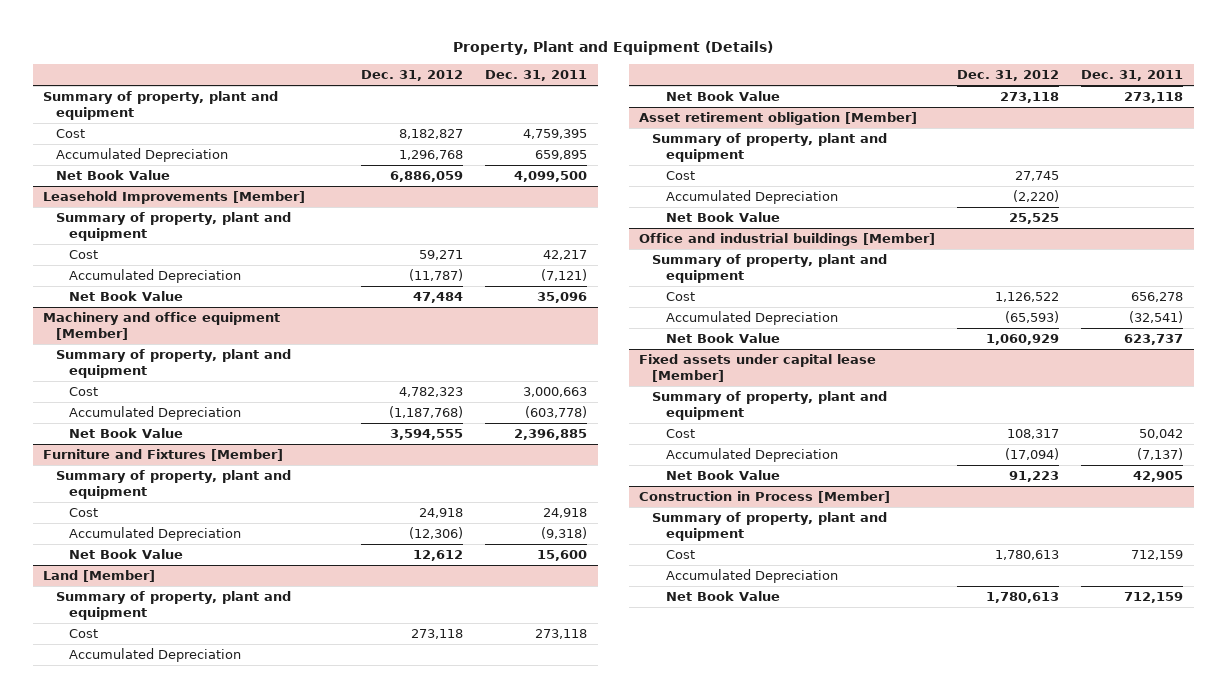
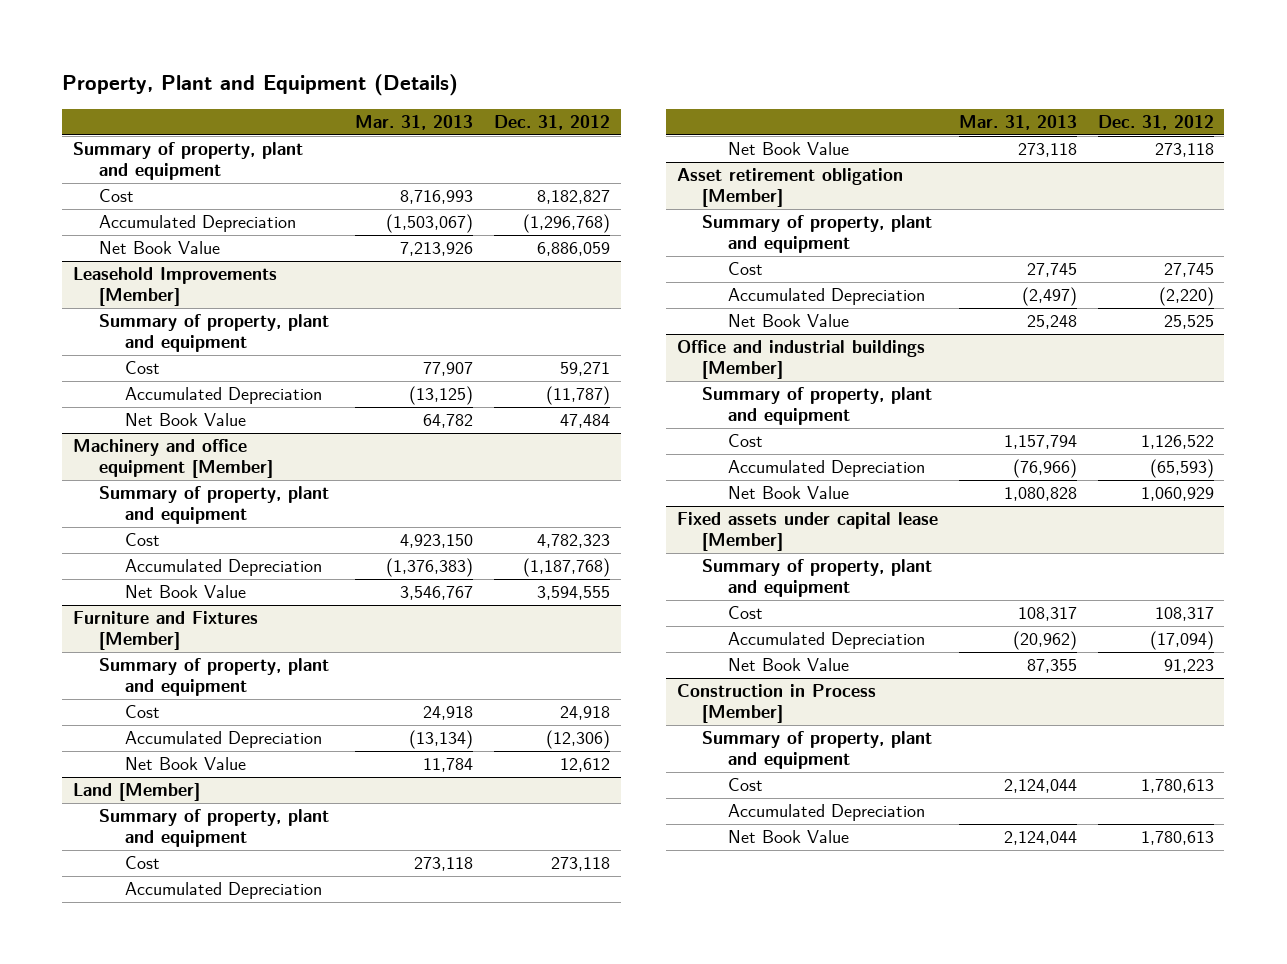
[484,70,587,82] Dec. 31, 2011 -> none
none -> [355,114,474,130] Mar. 31, 2013
[399,150,464,161] 1,296,768 -> [523,214,611,234] (1,296,768)

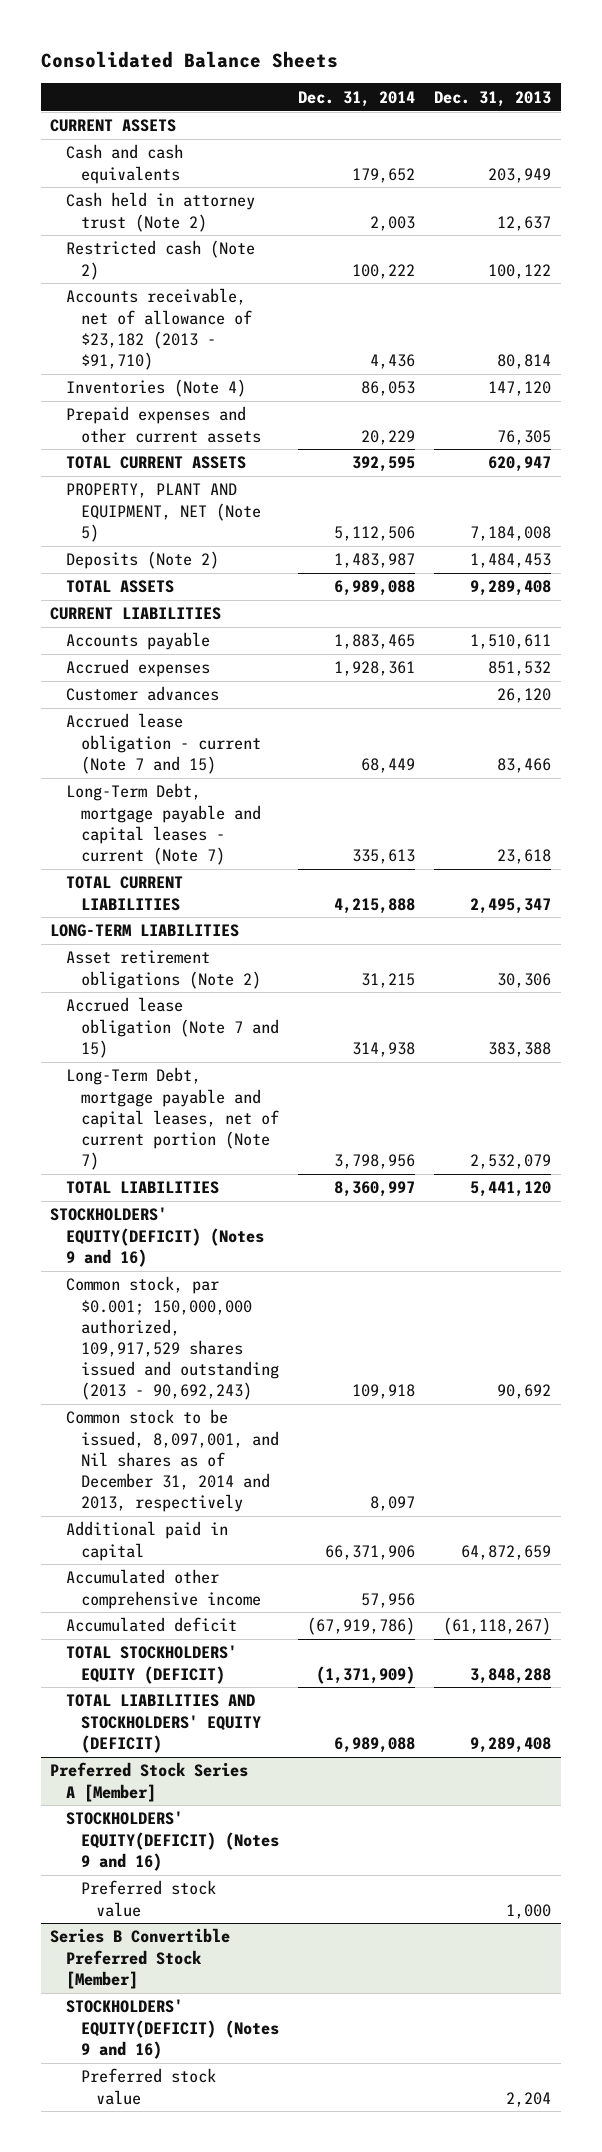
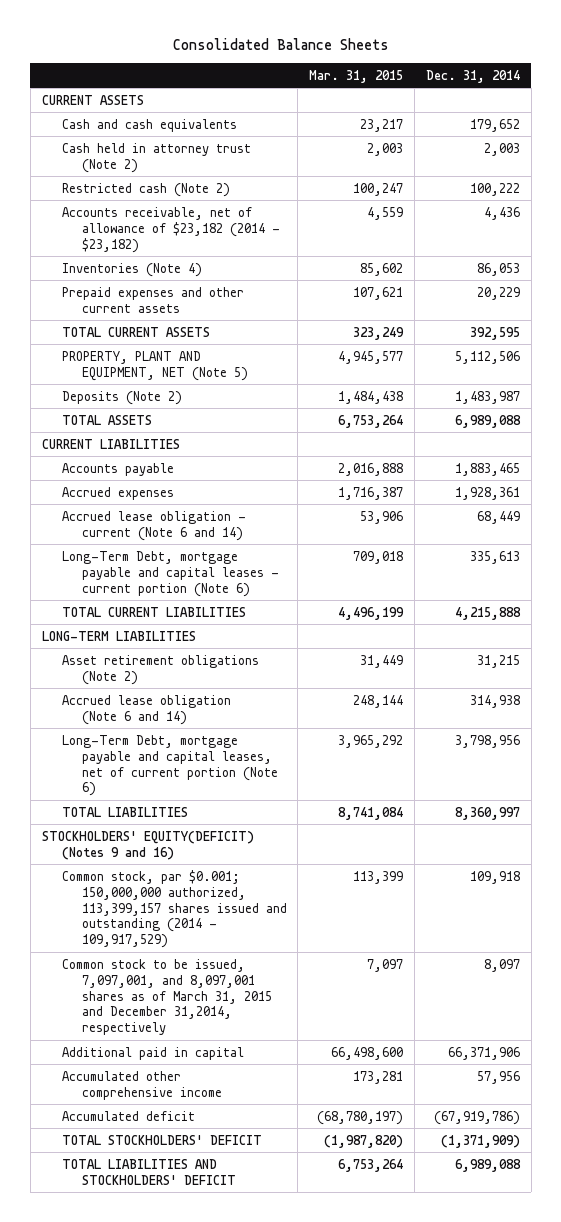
[434,90,552,107] Dec. 31, 2013 -> none
none -> [309,69,404,83] Mar. 31, 2015
[65,288,252,370] Accounts receivable, net of allowance of $23,182 (2013 - $91,710) -> [61,206,280,253] Accounts receivable, net of allowance of $23,182 (2014 - $23,182)
[65,686,219,702] Customer advances -> none
[65,713,261,774] Accrued lease obligation - current (Note 7 and 15) -> [61,510,246,541] Accrued lease obligation - current (Note 6 and 14)
[65,783,261,865] Long-Term Debt, mortgage payable and capital leases - current (Note 7) -> [61,550,279,597] Long-Term Debt, mortgage payable and capital leases - current portion (Note 6)
[65,997,279,1058] Accrued lease obligation (Note 7 and 15) -> [61,694,231,725] Accrued lease obligation (Note 6 and 14)
[65,1067,279,1170] Long-Term Debt, mortgage payable and capital leases, net of current portion (Note 7) -> [61,734,278,797] Long-Term Debt, mortgage payable and capital leases, net of current portion (Note 6)
[65,1276,279,1401] Common stock, par $0.001; 150,000,000 authorized, 109,917,529 shares issued and outstanding (2013 - 90,692,243) -> [61,869,287,949] Common stock, par $0.001; 150,000,000 authorized, 113,399,157 shares issued and outstanding (2014 - 109,917,529)
[65,1409,279,1512] Common stock to be issued, 8,097,001, and Nil shares as of December 31, 2014 and 2013, respectively -> [61,958,272,1036] Common stock to be issued, 7,097,001, and 8,097,001 shares as of March 31, 2015 and December 31,2014, respectively
[50,1762,249,1802] Preferred Stock Series A [Member] -> none
[65,1811,279,1871] STOCKHOLDERS' EQUITY(DEFICIT) (Notes 9 and 16) -> none
[80,1880,216,1917] Preferred stock value -> none
[50,1928,231,1989] Series B Convertible Preferred Stock [Member] -> none
[65,1999,279,2059] STOCKHOLDERS' EQUITY(DEFICIT) (Notes 9 and 16) -> none
[80,2068,216,2105] Preferred stock value -> none
[65,1645,237,1684] TOTAL STOCKHOLDERS' EQUITY (DEFICIT) -> [61,1134,262,1145] TOTAL STOCKHOLDERS' DEFICIT
[65,1694,261,1753] TOTAL LIABILITIES AND STOCKHOLDERS' EQUITY (DEFICIT) -> [61,1158,236,1185] TOTAL LIABILITIES AND STOCKHOLDERS' DEFICIT

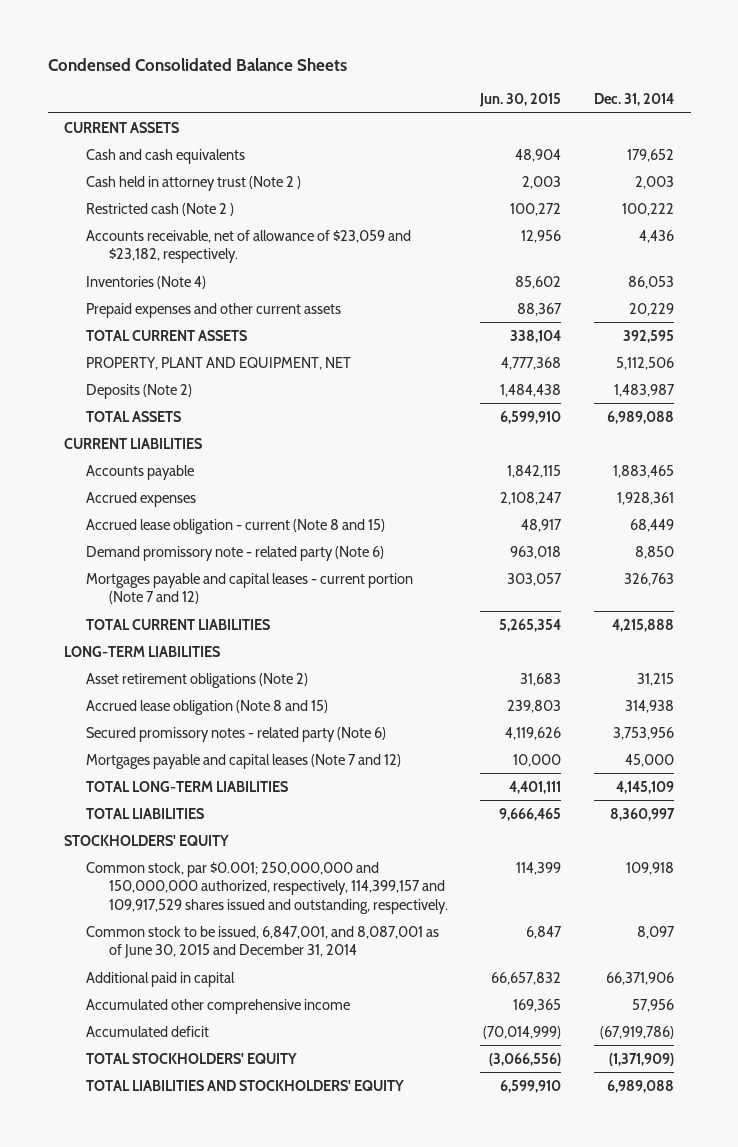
[172,38,389,51] Consolidated Balance Sheets -> [47,57,347,71] Condensed Consolidated Balance Sheets
[309,69,404,83] Mar. 31, 2015 -> none
none -> [479,93,562,108] Jun. 30, 2015
[61,142,251,173] Cash held in attorney trust (Note 2) -> [86,175,302,191] Cash held in attorney trust (Note 2 )
[61,182,230,197] Restricted cash (Note 2) -> [86,202,235,216] Restricted cash (Note 2 )
[61,206,280,253] Accounts receivable, net of allowance of $23,182 (2014 - $23,182) -> [86,229,412,264] Accounts receivable, net of allowance of $23,059 and $23,182, respectively.
[61,350,248,381] PROPERTY, PLANT AND EQUIPMENT, NET (Note 5) -> [86,356,352,370] PROPERTY, PLANT AND EQUIPMENT, NET
[61,510,246,541] Accrued lease obligation - current (Note 6 and 14) -> [86,518,386,534] Accrued lease obligation - current (Note 8 and 15)
none -> [86,545,385,561] Demand promissory note - related party (Note 6)
[61,550,279,597] Long-Term Debt, mortgage payable and capital leases - current portion (Note 6) -> [86,572,414,605] Mortgages payable and capital leases - current portion (Note 7 and 12)
[469,550,520,564] 335,613 -> [624,572,675,586] 326,763
[61,734,278,797] Long-Term Debt, mortgage payable and capital leases, net of current portion (Note 6) -> none
[61,694,231,725] Accrued lease obligation (Note 6 and 14) -> [86,699,329,715] Accrued lease obligation (Note 8 and 15)
none -> [86,726,387,742] Secured promissory notes - related party (Note 6)
none -> [86,753,402,769] Mortgages payable and capital leases (Note 7 and 12)
none -> [86,780,289,792] TOTAL LONG-TERM LIABILITIES
[41,830,254,860] STOCKHOLDERS' EQUITY(DEFICIT) (Notes 9 and 16) -> [64,834,230,846] STOCKHOLDERS' EQUITY
[61,869,287,949] Common stock, par $0.001; 150,000,000 authorized, 113,399,157 shares issued and outstanding (2014 - 109,917,529) -> [86,861,448,914] Common stock, par $0.001; 250,000,000 and 150,000,000 authorized, respectively, 114,399,157 and 109,917,529 shares issued and outstanding, respectively.
[61,958,272,1036] Common stock to be issued, 7,097,001, and 8,097,001 shares as of March 31, 2015 and December 31,2014, respectively -> [86,925,440,959] Common stock to be issued, 6,847,001, and 8,087,001 as of June 30, 2015 and December 31, 2014
[61,1134,262,1145] TOTAL STOCKHOLDERS' DEFICIT -> [86,1052,298,1064] TOTAL STOCKHOLDERS' EQUITY
[61,1158,236,1185] TOTAL LIABILITIES AND STOCKHOLDERS' DEFICIT -> [86,1079,405,1091] TOTAL LIABILITIES AND STOCKHOLDERS' EQUITY

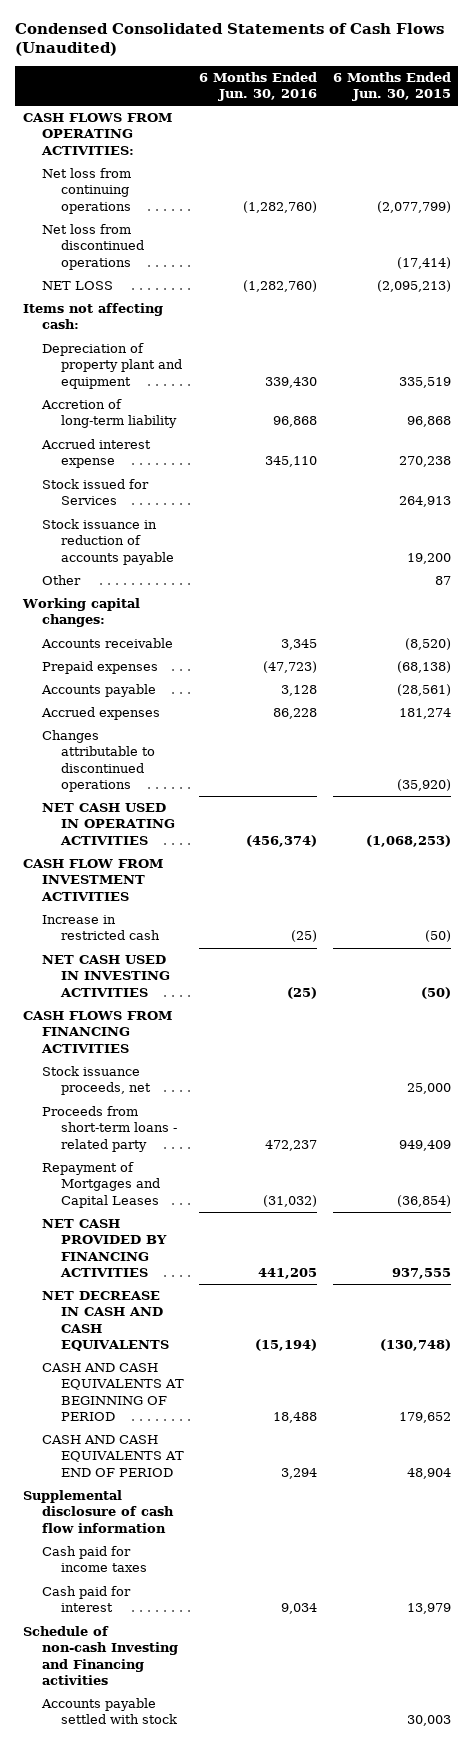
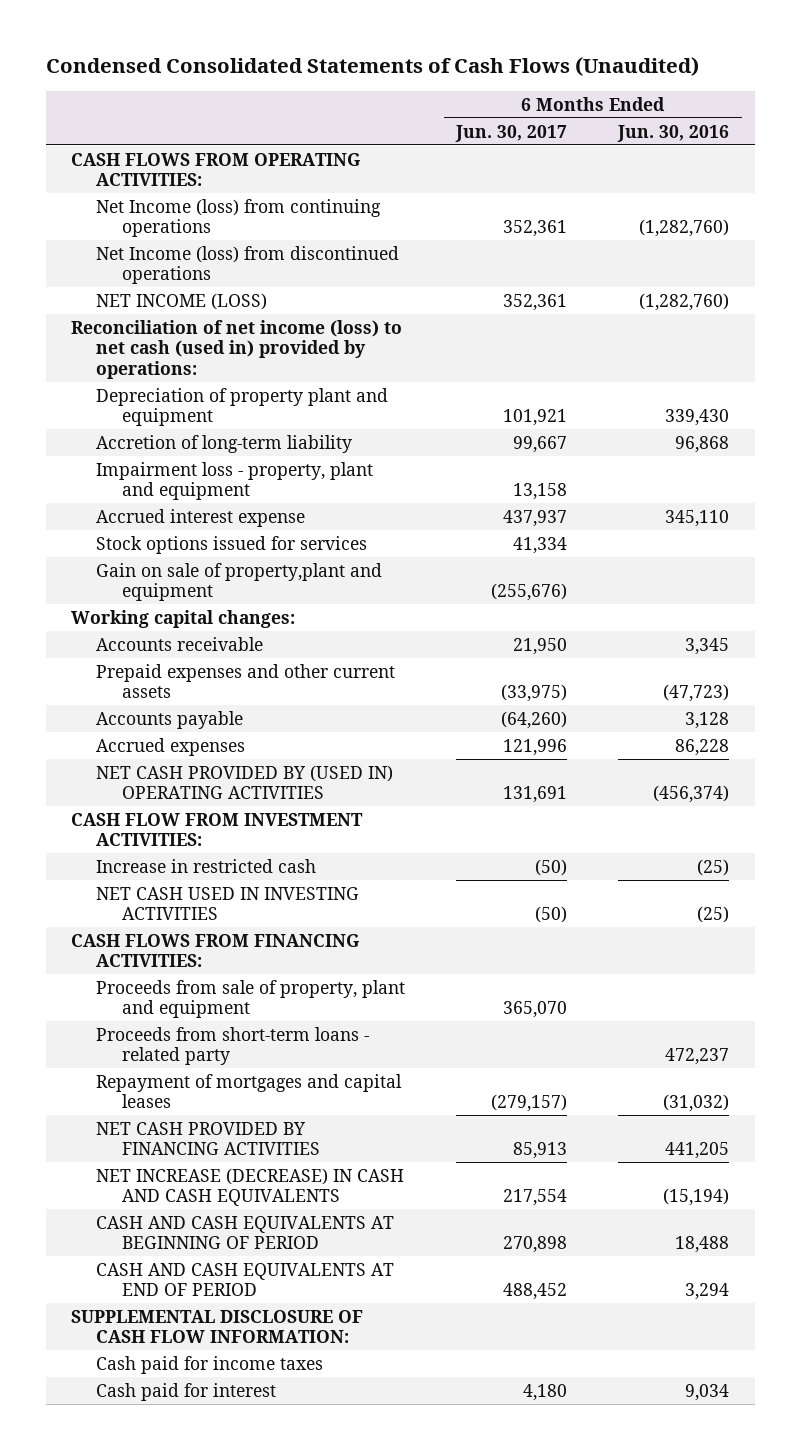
[332,72,451,102] 6 Months Ended Jun. 30, 2015 -> none
none -> [455,124,568,142] Jun. 30, 2017
[41,168,131,214] Net loss from continuing operations -> [96,198,382,238] Net Income (loss) from continuing operations
[41,224,144,270] Net loss from discontinued operations -> [96,245,400,285] Net Income (loss) from discontinued operations
[41,281,113,291] NET LOSS -> [96,292,268,310] NET INCOME (LOSS)
[22,303,163,330] Items not affecting cash: -> [70,319,402,379] Reconciliation of net income (loss) to net cash (used in) provided by operations:
none -> [96,461,374,501] Impairment loss - property, plant and equipment
[41,519,174,565] Stock issuance in reduction of accounts payable -> none
[41,575,81,586] Other -> none
[41,479,149,506] Stock issued for Services -> [96,535,368,554] Stock options issued for services
none -> [96,562,383,602] Gain on sale of property,plant and equipment
[41,661,158,675] Prepaid expenses -> [96,663,396,699] Prepaid expenses and other current assets
[41,730,155,792] Changes attributable to discontinued operations -> none
[41,803,175,845] NET CASH USED IN OPERATING ACTIVITIES -> [96,764,394,800] NET CASH PROVIDED BY (USED IN) OPERATING ACTIVITIES
[22,859,163,901] CASH FLOW FROM INVESTMENT ACTIVITIES -> [70,812,363,847] CASH FLOW FROM INVESTMENT ACTIVITIES:
[41,1066,151,1096] Stock issuance proceeds, net -> none
[22,1011,172,1053] CASH FLOWS FROM FINANCING ACTIVITIES -> [70,933,359,968] CASH FLOWS FROM FINANCING ACTIVITIES:
none -> [96,979,406,1019] Proceeds from sale of property, plant and equipment
[41,1162,160,1208] Repayment of Mortgages and Capital Leases -> [96,1073,403,1109] Repayment of mortgages and capital leases
[41,1291,169,1351] NET DECREASE IN CASH AND CASH EQUIVALENTS -> [96,1167,405,1207] NET INCREASE (DECREASE) IN CASH AND CASH EQUIVALENTS
[22,1490,174,1533] Supplemental disclosure of cash flow information -> [70,1309,363,1344] SUPPLEMENTAL DISCLOSURE OF CASH FLOW INFORMATION:
[22,1626,178,1685] Schedule of non-cash Investing and Financing activities -> none
[40,1698,177,1725] Accounts payable settled with stock -> none

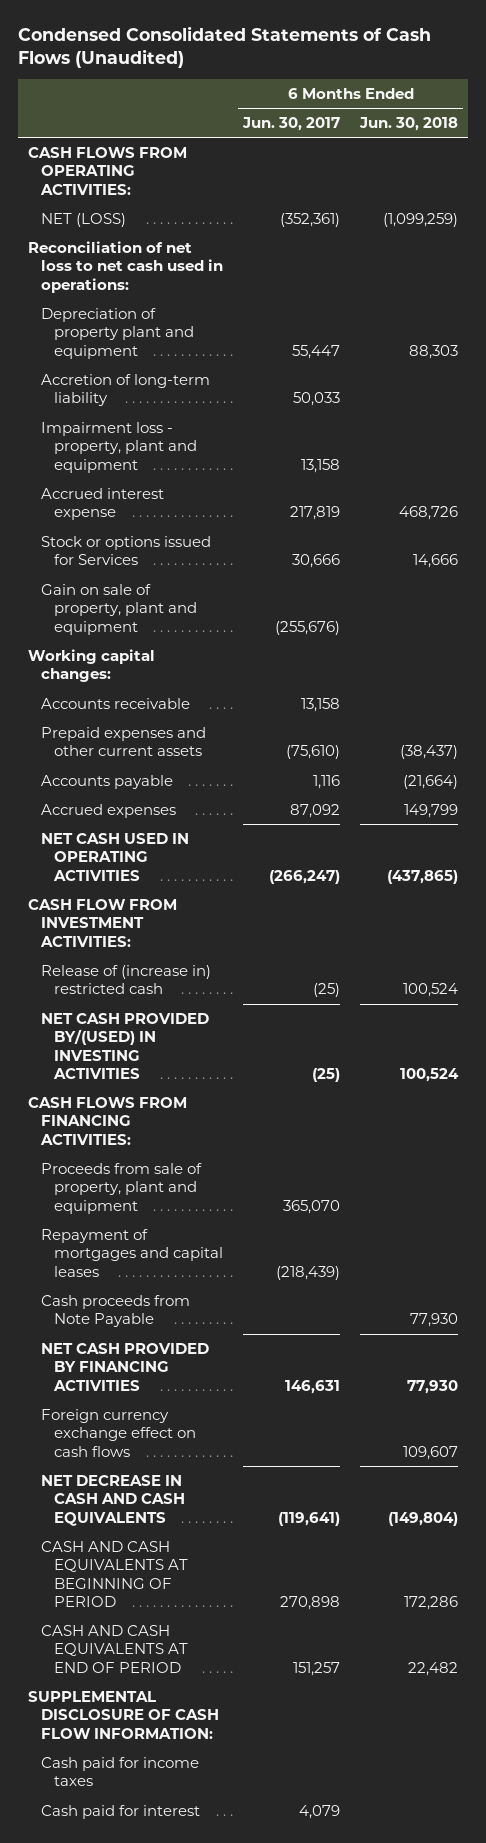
[617,124,730,142] Jun. 30, 2016 -> none
none -> [359,117,459,132] Jun. 30, 2018
[96,198,382,238] Net Income (loss) from continuing operations -> none
[96,245,400,285] Net Income (loss) from discontinued operations -> none
[96,292,268,310] NET INCOME (LOSS) -> [40,212,126,227] NET (LOSS)
[503,293,568,311] 352,361 -> [280,212,341,227] (352,361)
[70,319,402,379] Reconciliation of net income (loss) to net cash (used in) provided by operations: -> [27,240,223,293] Reconciliation of net loss to net cash used in operations:
[503,409,568,427] 101,921 -> [292,344,341,359] 55,447
[513,435,568,453] 99,667 -> [293,392,341,407] 50,033
[503,509,568,527] 437,937 -> [290,506,341,521] 217,819
[96,535,368,554] Stock options issued for services -> [40,535,211,566] Stock or options issued for Services
[513,536,568,554] 41,334 -> [292,554,341,569] 30,666
[96,562,383,602] Gain on sale of property,plant and equipment -> [40,583,197,635] Gain on sale of property, plant and equipment
[513,637,568,655] 21,950 -> [301,697,341,712] 13,158
[501,684,568,703] (33,975) -> [286,745,341,760] (75,610)
[501,710,568,729] (64,260) -> [313,774,341,789] 1,116
[503,738,568,756] 121,996 -> [290,803,341,818] 87,092
[96,764,394,800] NET CASH PROVIDED BY (USED IN) OPERATING ACTIVITIES -> [40,832,189,881] NET CASH USED IN OPERATING ACTIVITIES
[503,786,568,804] 131,691 -> [269,869,341,884] (266,247)
[96,858,317,873] Increase in restricted cash -> [40,964,211,995] Release of (increase in) restricted cash
[535,858,568,876] (50) -> [313,983,341,998] (25)
[96,886,360,921] NET CASH USED IN INVESTING ACTIVITIES -> [40,1012,209,1080] NET CASH PROVIDED BY/(USED) IN INVESTING ACTIVITIES
[535,906,568,924] (50) -> [312,1068,341,1083] (25)
[96,1026,370,1066] Proceeds from short-term loans - related party -> none
[491,1094,568,1113] (279,157) -> [276,1265,341,1280] (218,439)
none -> [40,1294,190,1328] Cash proceeds from Note Payable
[513,1142,568,1160] 85,913 -> [285,1379,341,1394] 146,631
none -> [40,1408,196,1457] Foreign currency exchange effect on cash flows
[96,1167,405,1207] NET INCREASE (DECREASE) IN CASH AND CASH EQUIVALENTS -> [40,1474,185,1526] NET DECREASE IN CASH AND CASH EQUIVALENTS
[503,1189,568,1207] 217,554 -> [278,1511,341,1526] (119,641)
[503,1283,568,1301] 488,452 -> [293,1661,341,1676] 151,257
[523,1383,568,1401] 4,180 -> [299,1804,341,1819] 4,079

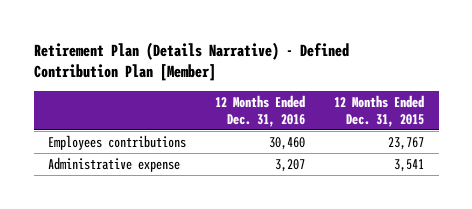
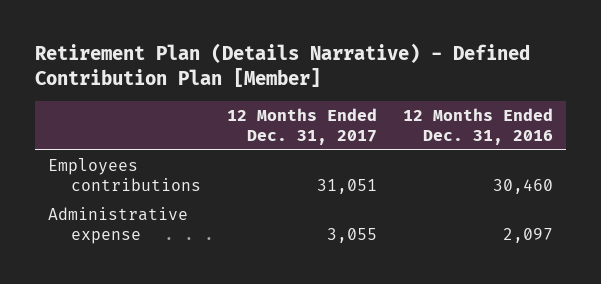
[334,95,425,127] 12 Months Ended Dec. 31, 2015 -> none
none -> [227,108,378,145] 12 Months Ended Dec. 31, 2017
[275,158,306,172] 3,207 -> [503,227,554,243] 2,097

